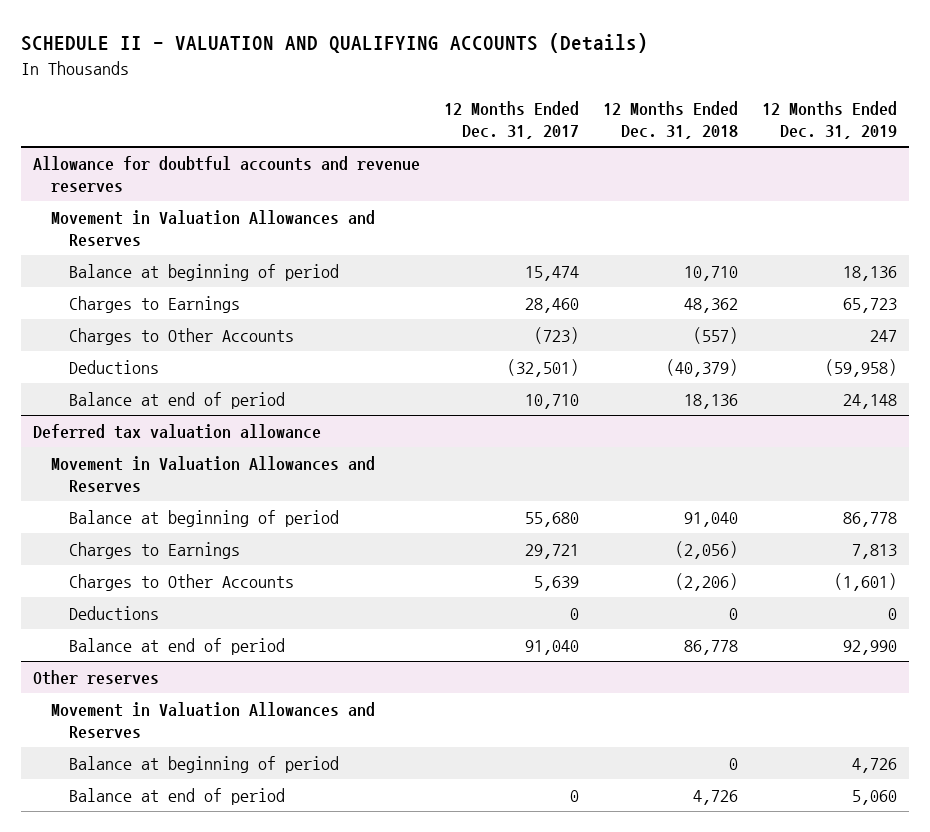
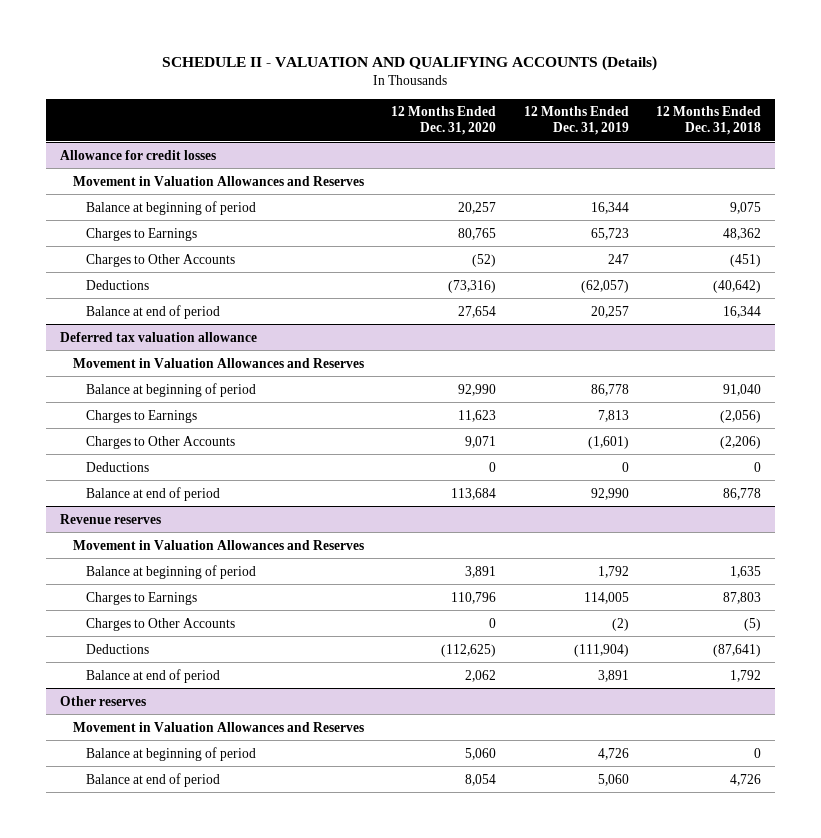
[444,100,580,140] 12 Months Ended Dec. 31, 2017 -> none
none -> [391,106,497,136] 12 Months Ended Dec. 31, 2020
[33,155,421,193] Allowance for doubtful accounts and revenue reserves -> [59,149,216,160] Allowance for credit losses
[684,265,739,281] 10,710 -> [730,201,762,214] 9,075
[843,265,898,281] 18,136 -> [590,201,629,214] 16,344
[693,326,739,344] (557) -> [730,253,762,267] (451)
[666,358,739,377] (40,379) -> [713,279,762,293] (40,642)
[825,358,898,377] (59,958) -> [580,279,629,293] (62,057)
[684,393,739,409] 18,136 -> [723,305,762,318] 16,344
[843,393,898,409] 24,148 -> [590,305,629,318] 20,257
none -> [59,513,161,524] Revenue reserves
none -> [72,539,364,550] Movement in Valuation Allowances and Reserves
none -> [86,564,257,579] Balance at beginning of period
none -> [86,591,198,605] Charges to Earnings
none -> [86,617,236,631] Charges to Other Accounts
none -> [86,643,150,654] Deductions
none -> [86,668,221,683] Balance at end of period

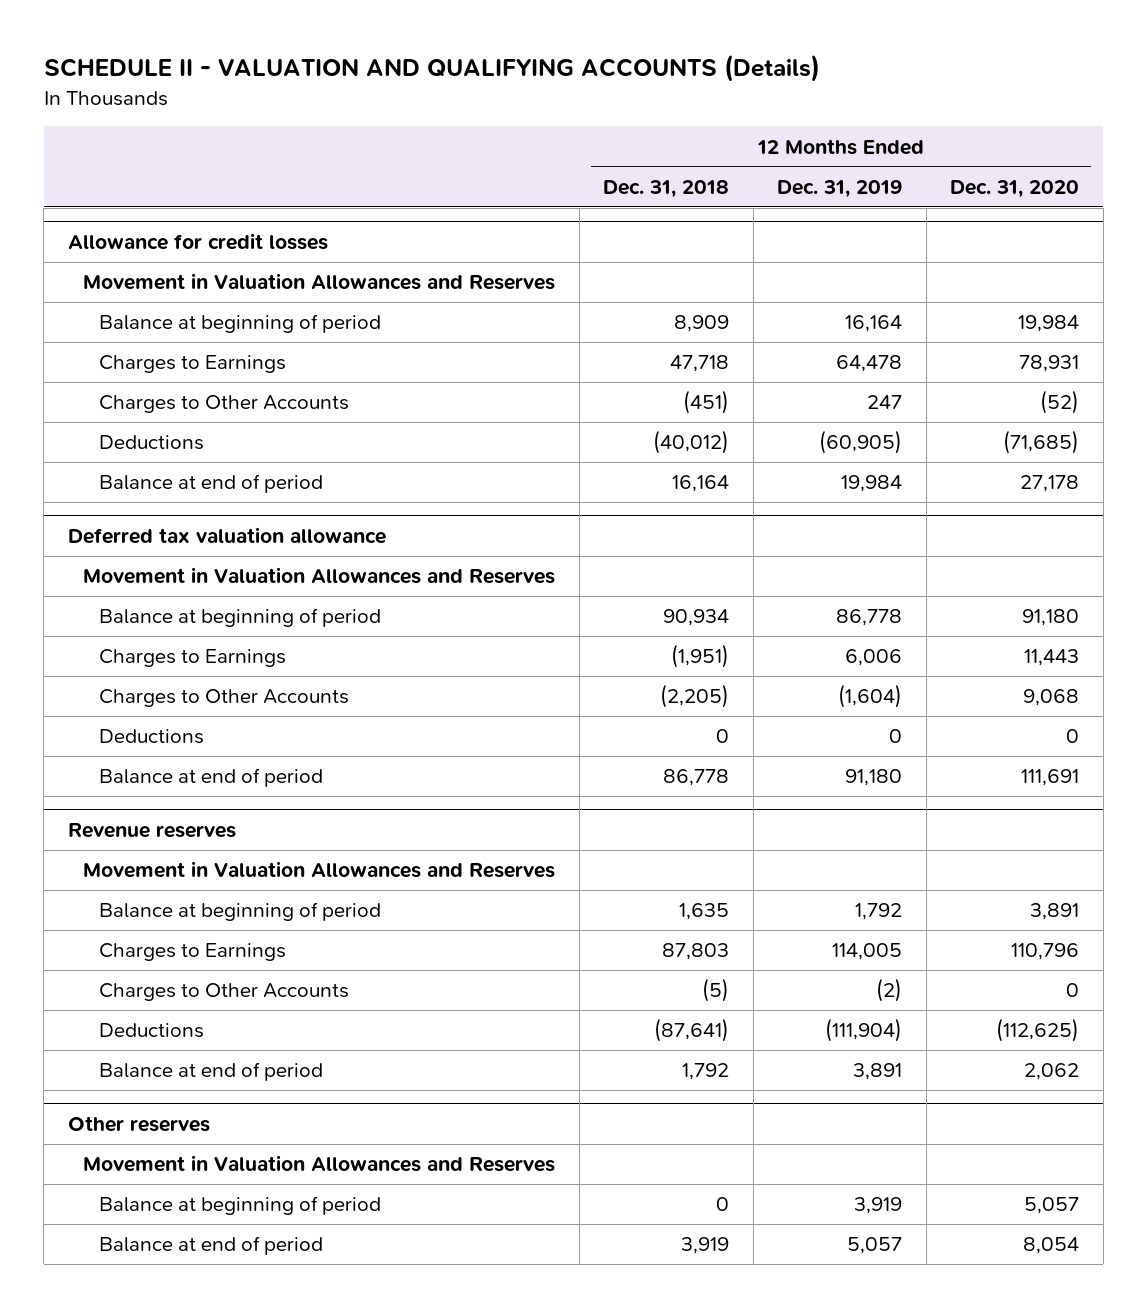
[458,201,497,214] 20,257 -> [1018,315,1080,333] 19,984
[590,201,629,214] 16,344 -> [845,315,903,333] 16,164
[730,201,762,214] 9,075 -> [674,315,730,333] 8,909
[458,227,497,240] 80,765 -> [1019,355,1080,373] 78,931
[590,227,629,240] 65,723 -> [836,355,903,373] 64,478
[723,227,762,240] 48,362 -> [670,355,730,373] 47,718
[448,279,497,293] (73,316) -> [1003,430,1080,455] (71,685)
[580,279,629,293] (62,057) -> [819,430,903,455] (60,905)
[713,279,762,293] (40,642) -> [653,430,730,455] (40,012)
[458,305,497,318] 27,654 -> [1020,475,1080,493] 27,178
[590,305,629,318] 20,257 -> [841,475,903,493] 19,984
[723,305,762,318] 16,344 -> [672,475,730,493] 16,164
[458,383,497,396] 92,990 -> [1022,609,1080,627] 91,180
[723,383,762,396] 91,040 -> [663,609,730,627] 90,934
[458,409,497,422] 11,623 -> [1024,649,1080,667] 11,443
[597,409,629,422] 7,813 -> [845,649,903,667] 6,006
[720,409,762,423] (2,056) -> [671,644,730,669] (1,951)
[465,435,497,448] 9,071 -> [1023,689,1080,707] 9,068
[587,435,629,449] (1,601) -> [838,684,903,709] (1,604)
[720,435,762,449] (2,206) -> [660,684,730,709] (2,205)
[451,487,497,500] 113,684 -> [1021,769,1080,787] 111,691
[590,487,629,500] 92,990 -> [845,769,903,787] 91,180
[465,747,497,760] 5,060 -> [1024,1197,1080,1215] 5,057
[597,747,629,760] 4,726 -> [854,1197,903,1215] 3,919
[597,773,629,786] 5,060 -> [847,1237,903,1255] 5,057
[730,773,762,786] 4,726 -> [681,1237,730,1255] 3,919

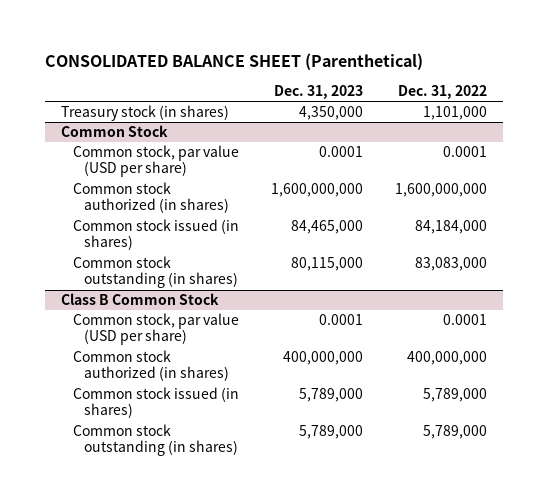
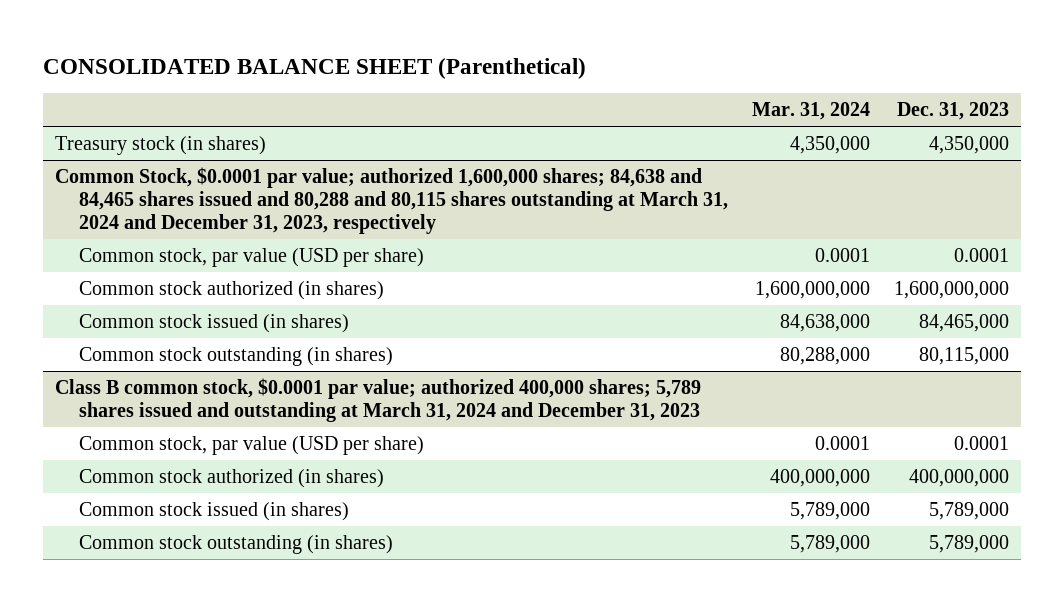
[397,85,487,100] Dec. 31, 2022 -> none
none -> [751,102,870,121] Mar. 31, 2024
[61,125,169,138] Common Stock -> [54,166,728,234] Common Stock, $0.0001 par value; authorized 1,600,000 shares; 84,638 and 84,465 shares issued and 80,288 and 80,115 shares outstanding at March 31, 2024 and December 31, 2023, respectively
[61,293,220,306] Class B Common Stock -> [54,377,701,422] Class B common stock, $0.0001 par value; authorized 400,000 shares; 5,789 shares issued and outstanding at March 31, 2024 and December 31, 2023

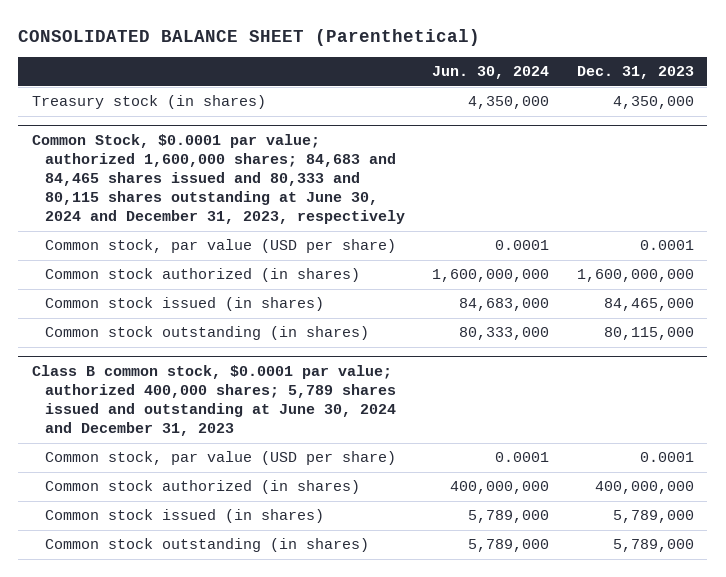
[751,102,870,121] Mar. 31, 2024 -> none
none -> [432,66,550,80] Jun. 30, 2024
[54,166,728,234] Common Stock, $0.0001 par value; authorized 1,600,000 shares; 84,638 and 84,465 shares issued and 80,288 and 80,115 shares outstanding at March 31, 2024 and December 31, 2023, respectively -> [32,133,405,225] Common Stock, $0.0001 par value; authorized 1,600,000 shares; 84,683 and 84,465 shares issued and 80,333 and 80,115 shares outstanding at June 30, 2024 and December 31, 2023, respectively
[54,377,701,422] Class B common stock, $0.0001 par value; authorized 400,000 shares; 5,789 shares issued and outstanding at March 31, 2024 and December 31, 2023 -> [32,364,396,437] Class B common stock, $0.0001 par value; authorized 400,000 shares; 5,789 shares issued and outstanding at June 30, 2024 and December 31, 2023

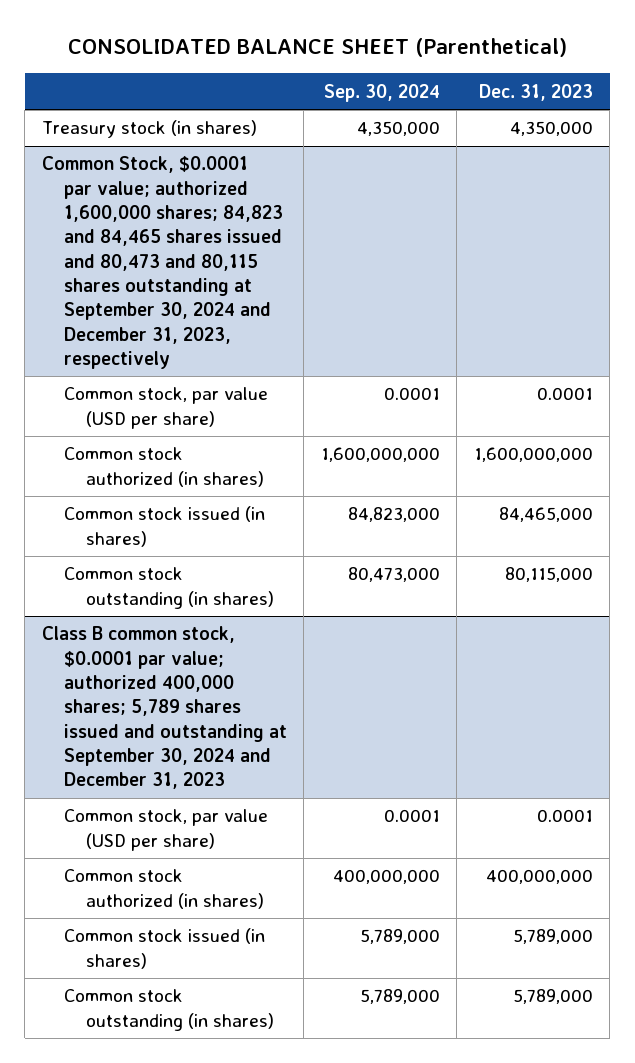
[432,66,550,80] Jun. 30, 2024 -> none
none -> [323,83,440,102] Sep. 30, 2024
[32,133,405,225] Common Stock, $0.0001 par value; authorized 1,600,000 shares; 84,683 and 84,465 shares issued and 80,333 and 80,115 shares outstanding at June 30, 2024 and December 31, 2023, respectively -> [41,156,283,370] Common Stock, $0.0001 par value; authorized 1,600,000 shares; 84,823 and 84,465 shares issued and 80,473 and 80,115 shares outstanding at September 30, 2024 and December 31, 2023, respectively
[32,364,396,437] Class B common stock, $0.0001 par value; authorized 400,000 shares; 5,789 shares issued and outstanding at June 30, 2024 and December 31, 2023 -> [41,626,287,790] Class B common stock, $0.0001 par value; authorized 400,000 shares; 5,789 shares issued and outstanding at September 30, 2024 and December 31, 2023

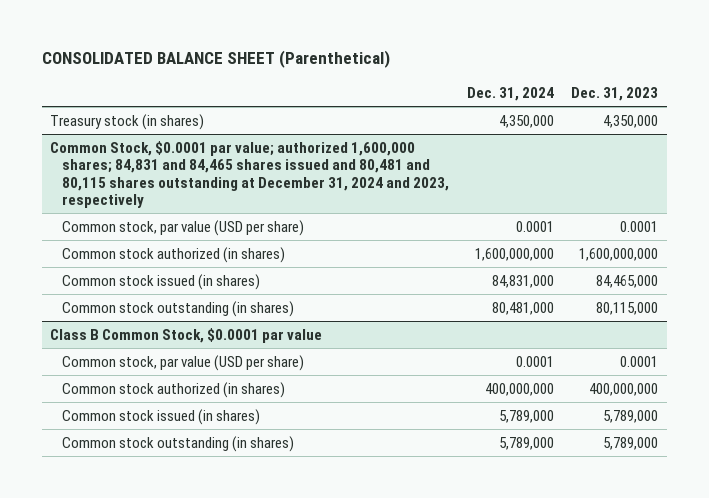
[323,83,440,102] Sep. 30, 2024 -> none
none -> [466,86,554,101] Dec. 31, 2024
[41,156,283,370] Common Stock, $0.0001 par value; authorized 1,600,000 shares; 84,823 and 84,465 shares issued and 80,473 and 80,115 shares outstanding at September 30, 2024 and December 31, 2023, respectively -> [50,140,449,209] Common Stock, $0.0001 par value; authorized 1,600,000 shares; 84,831 and 84,465 shares issued and 80,481 and 80,115 shares outstanding at December 31, 2024 and 2023, respectively
[41,626,287,790] Class B common stock, $0.0001 par value; authorized 400,000 shares; 5,789 shares issued and outstanding at September 30, 2024 and December 31, 2023 -> [50,327,323,343] Class B Common Stock, $0.0001 par value

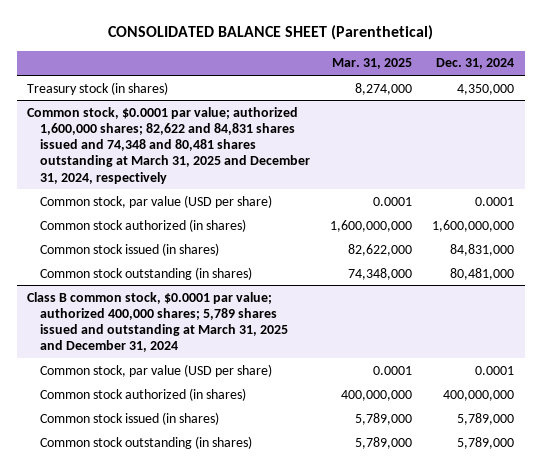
[571,86,659,101] Dec. 31, 2023 -> none
none -> [332,58,413,70] Mar. 31, 2025
[50,140,449,209] Common Stock, $0.0001 par value; authorized 1,600,000 shares; 84,831 and 84,465 shares issued and 80,481 and 80,115 shares outstanding at December 31, 2024 and 2023, respectively -> [26,106,310,184] Common stock, $0.0001 par value; authorized 1,600,000 shares; 82,622 and 84,831 shares issued and 74,348 and 80,481 shares outstanding at March 31, 2025 and December 31, 2024, respectively
[50,327,323,343] Class B Common Stock, $0.0001 par value -> [26,291,288,353] Class B common stock, $0.0001 par value; authorized 400,000 shares; 5,789 shares issued and outstanding at March 31, 2025 and December 31, 2024

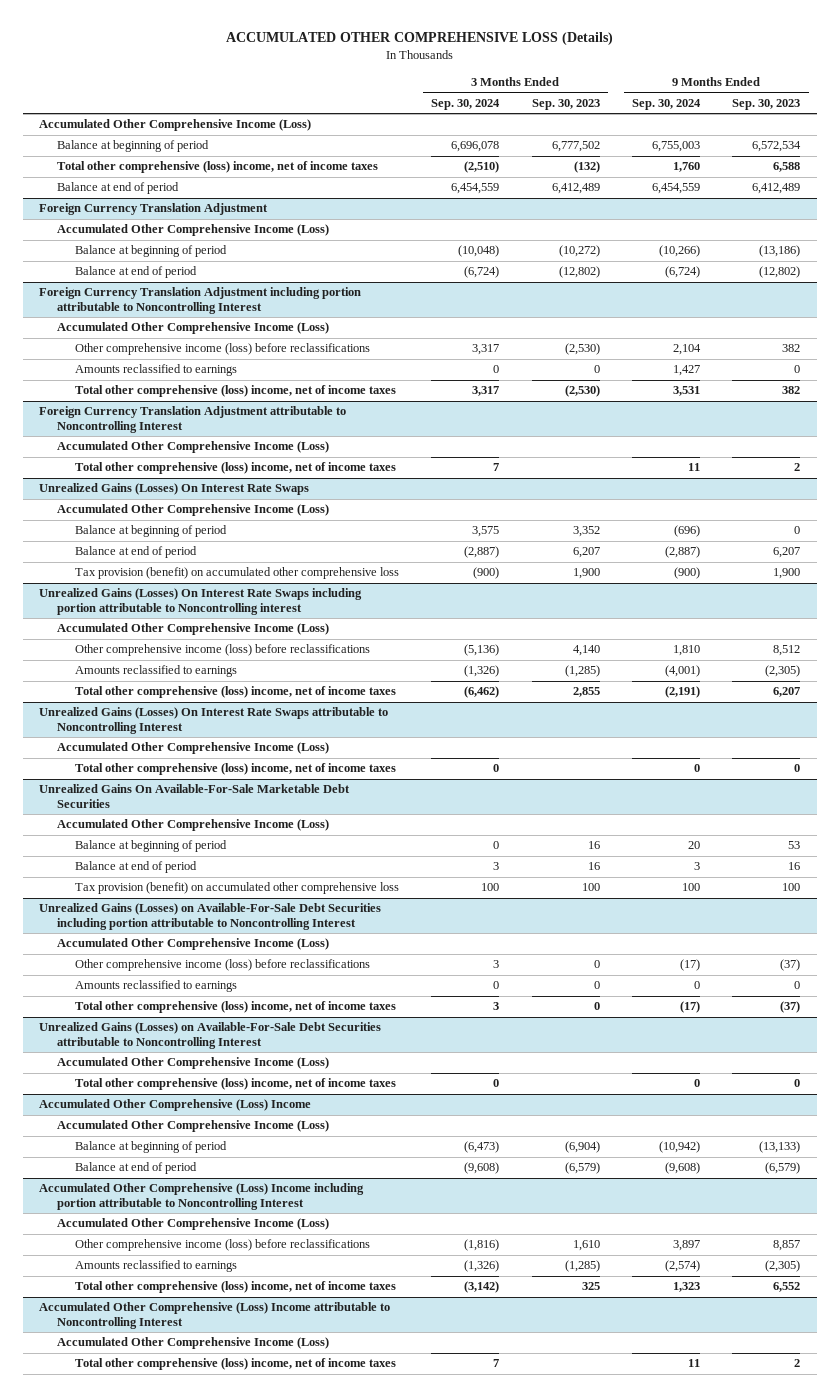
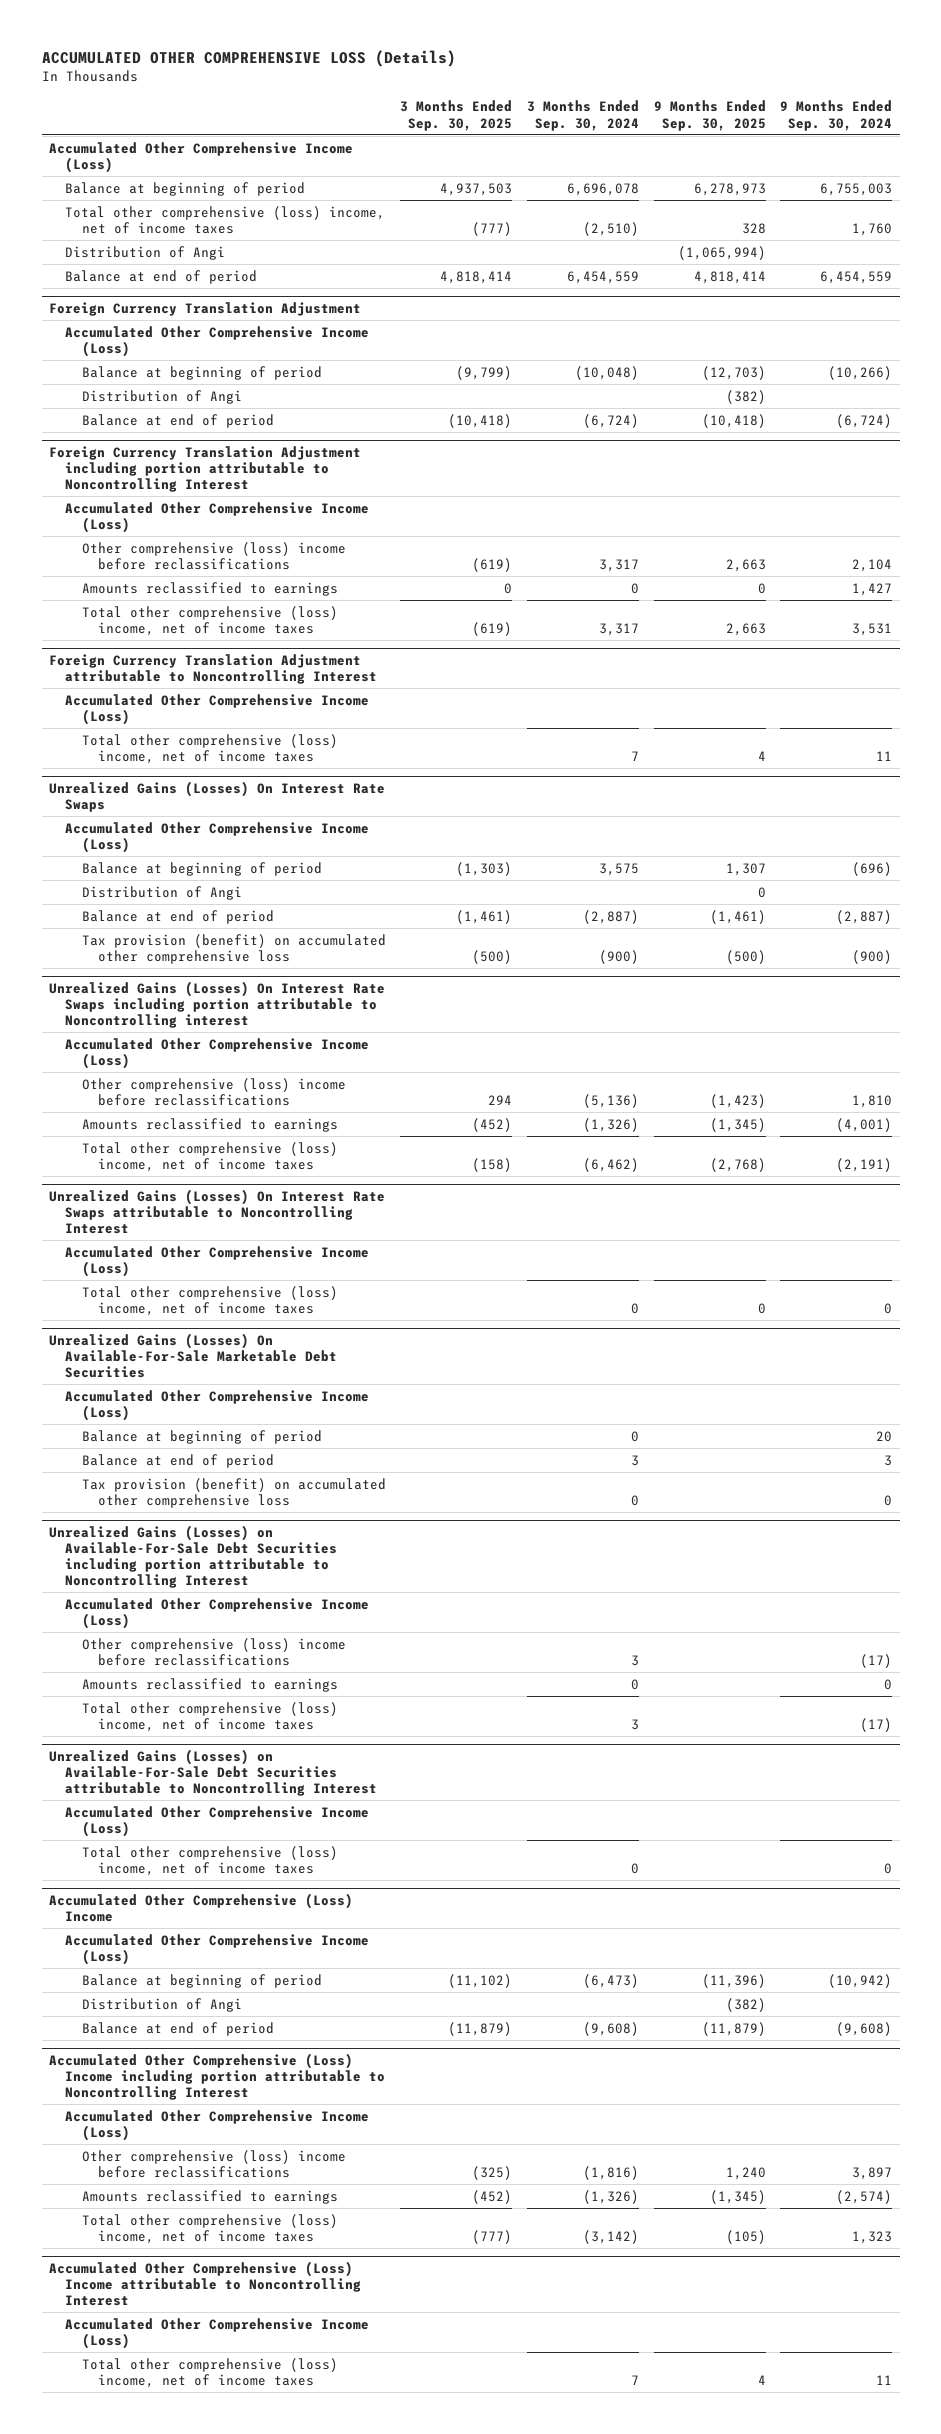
[531,98,600,110] Sep. 30, 2023 -> none
[732,98,801,110] Sep. 30, 2023 -> none
none -> [400,100,513,131] 3 Months Ended Sep. 30, 2025
none -> [653,100,766,131] 9 Months Ended Sep. 30, 2025
none -> [65,245,226,260] Distribution of Angi
none -> [81,389,242,404] Distribution of Angi
[74,343,370,356] Other comprehensive income (loss) before reclassifications -> [81,541,346,570] Other comprehensive (loss) income before reclassifications
none -> [81,885,242,900] Distribution of Angi
[74,644,370,657] Other comprehensive income (loss) before reclassifications -> [81,1077,346,1106] Other comprehensive (loss) income before reclassifications
[39,784,351,808] Unrealized Gains On Available-For-Sale Marketable Debt Securities -> [48,1332,338,1378] Unrealized Gains (Losses) On Available-For-Sale Marketable Debt Securities
[481,883,500,892] 100 -> [630,1494,639,1506] 0
[681,883,700,892] 100 -> [884,1494,893,1506] 0
[74,959,370,972] Other comprehensive income (loss) before reclassifications -> [81,1637,346,1666] Other comprehensive (loss) income before reclassifications
none -> [81,1997,242,2012] Distribution of Angi
[74,1239,370,1252] Other comprehensive income (loss) before reclassifications -> [81,2149,346,2178] Other comprehensive (loss) income before reclassifications

